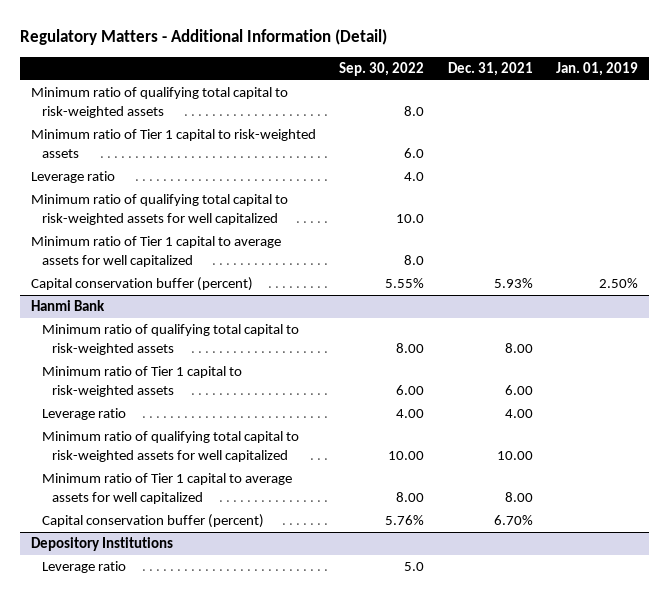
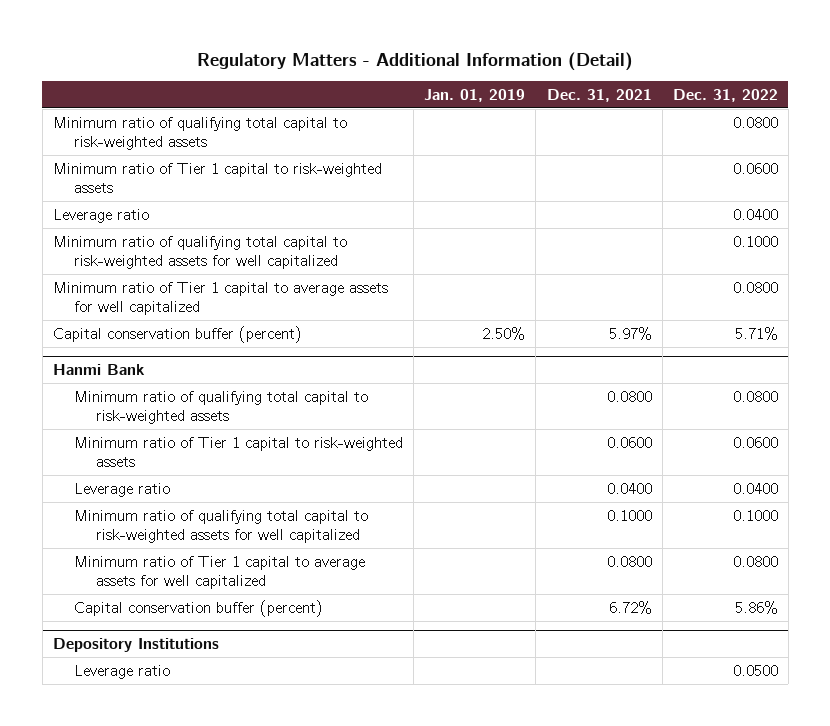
[339,61,425,76] Sep. 30, 2022 -> none
none -> [672,88,778,102] Dec. 31, 2022
[493,278,533,289] 5.93% -> [608,326,652,340] 5.97%
[504,342,533,353] 8.00 -> [606,390,652,402] 0.0800
[504,384,533,395] 6.00 -> [606,436,652,448] 0.0600
[504,409,533,419] 4.00 -> [606,482,652,494] 0.0400
[496,450,533,460] 10.00 -> [606,509,652,521] 0.1000
[504,491,533,502] 8.00 -> [606,555,652,567] 0.0800
[493,515,533,526] 6.70% -> [608,600,652,614] 6.72%

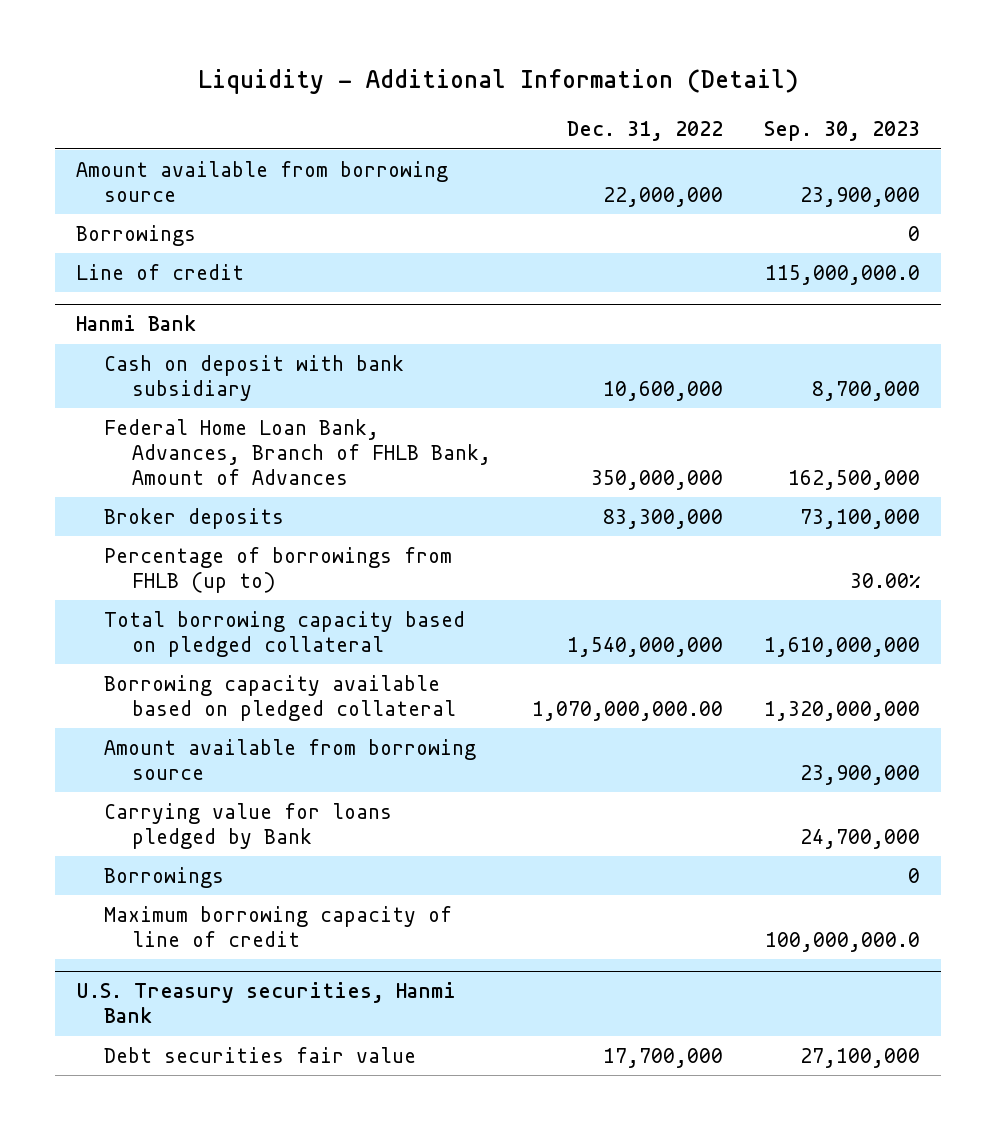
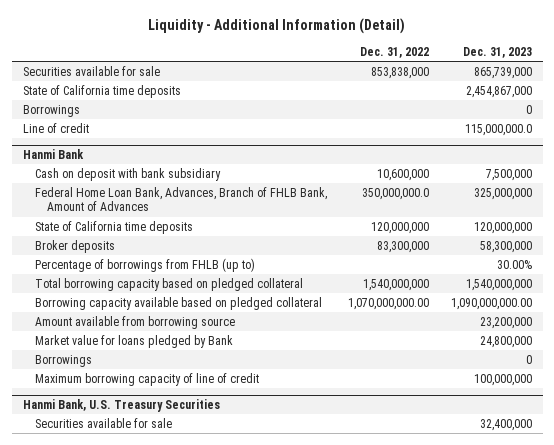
[764,121,921,142] Sep. 30, 2023 -> none
none -> [462,47,532,59] Dec. 31, 2023
[75,160,448,202] Amount available from borrowing source -> none
none -> [22,65,160,76] Securities available for sale
none -> [22,84,181,98] State of California time deposits
[591,469,724,490] 350,000,000 -> [362,187,430,200] 350,000,000.0
none -> [34,220,193,234] State of California time deposits
[104,802,393,849] Carrying value for loans pledged by Bank -> [34,334,233,348] Market value for loans pledged by Bank
[104,1046,417,1063] Debt securities fair value -> none
[75,982,456,1024] U.S. Treasury securities, Hanmi Bank -> [22,399,220,413] Hanmi Bank, U.S. Treasury Securities
none -> [34,417,172,428] Securities available for sale

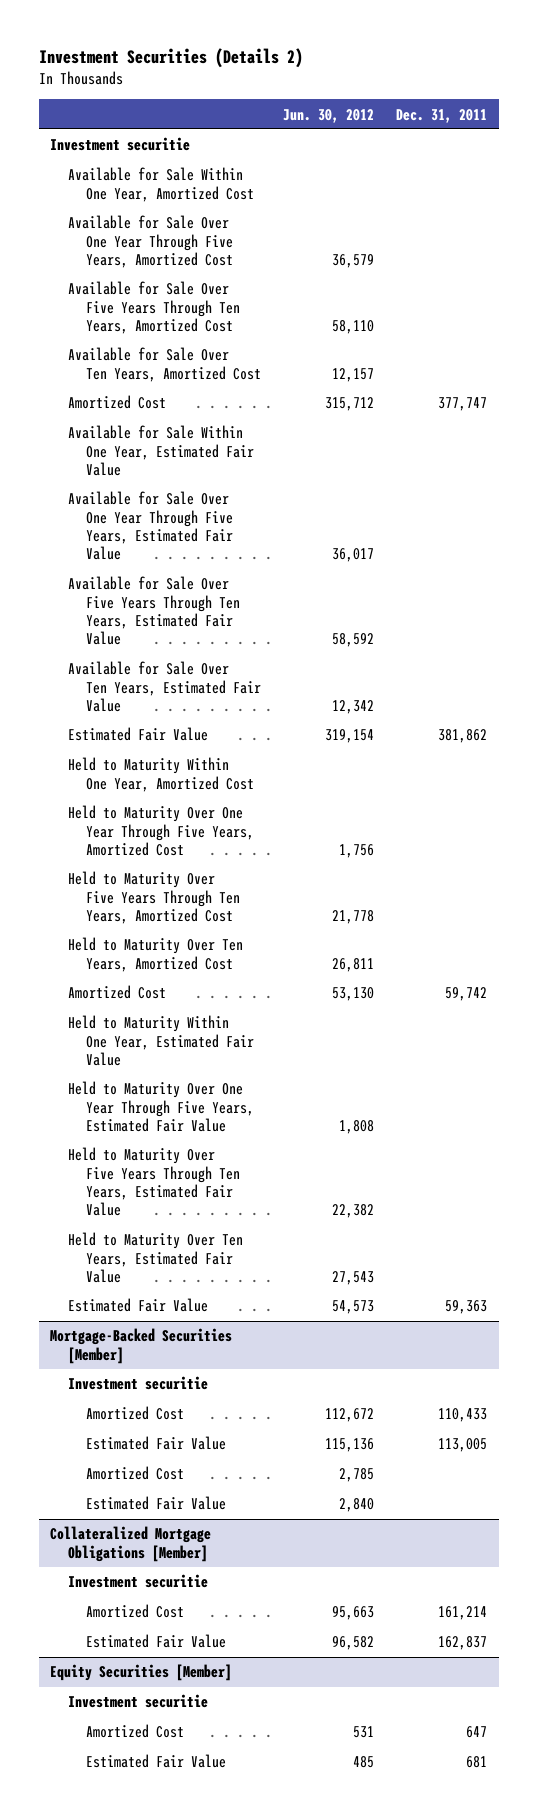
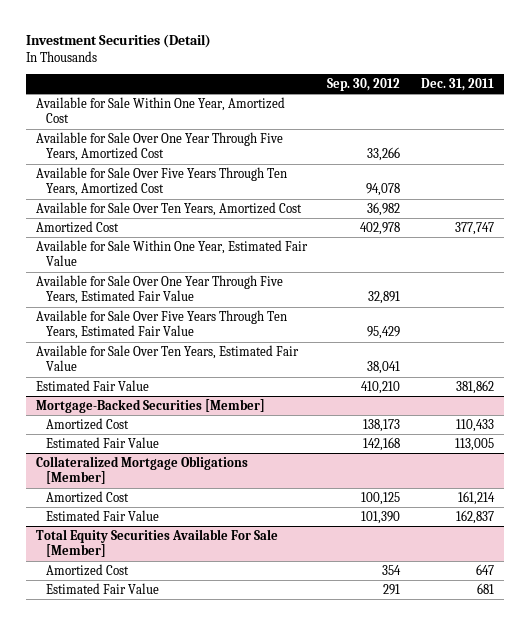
[38,47,303,68] Investment Securities (Details 2) -> [25,33,211,48] Investment Securities (Detail)
[283,108,375,123] Jun. 30, 2012 -> none
none -> [327,77,401,91] Sep. 30, 2012
[49,137,190,152] Investment securitie -> none
[67,757,255,792] Held to Maturity Within One Year, Amortized Cost -> none
[67,805,255,856] Held to Maturity Over One Year Through Five Years, Amortized Cost -> none
[67,871,241,924] Held to Maturity Over Five Years Through Ten Years, Amortized Cost -> none
[67,937,243,972] Held to Maturity Over Ten Years, Amortized Cost -> none
[67,985,166,1000] Amortized Cost -> none
[67,1015,255,1066] Held to Maturity Within One Year, Estimated Fair Value -> none
[67,1081,255,1132] Held to Maturity Over One Year Through Five Years, Estimated Fair Value -> none
[67,1147,241,1217] Held to Maturity Over Five Years Through Ten Years, Estimated Fair Value -> none
[67,1232,243,1283] Held to Maturity Over Ten Years, Estimated Fair Value -> none
[67,1298,208,1313] Estimated Fair Value -> none
[67,1376,208,1391] Investment securitie -> none
[86,1466,185,1481] Amortized Cost -> none
[86,1496,227,1511] Estimated Fair Value -> none
[67,1574,208,1589] Investment securitie -> none
[67,1694,208,1709] Investment securitie -> none
[49,1664,232,1682] Equity Securities [Member] -> [35,528,278,558] Total Equity Securities Available For Sale [Member]

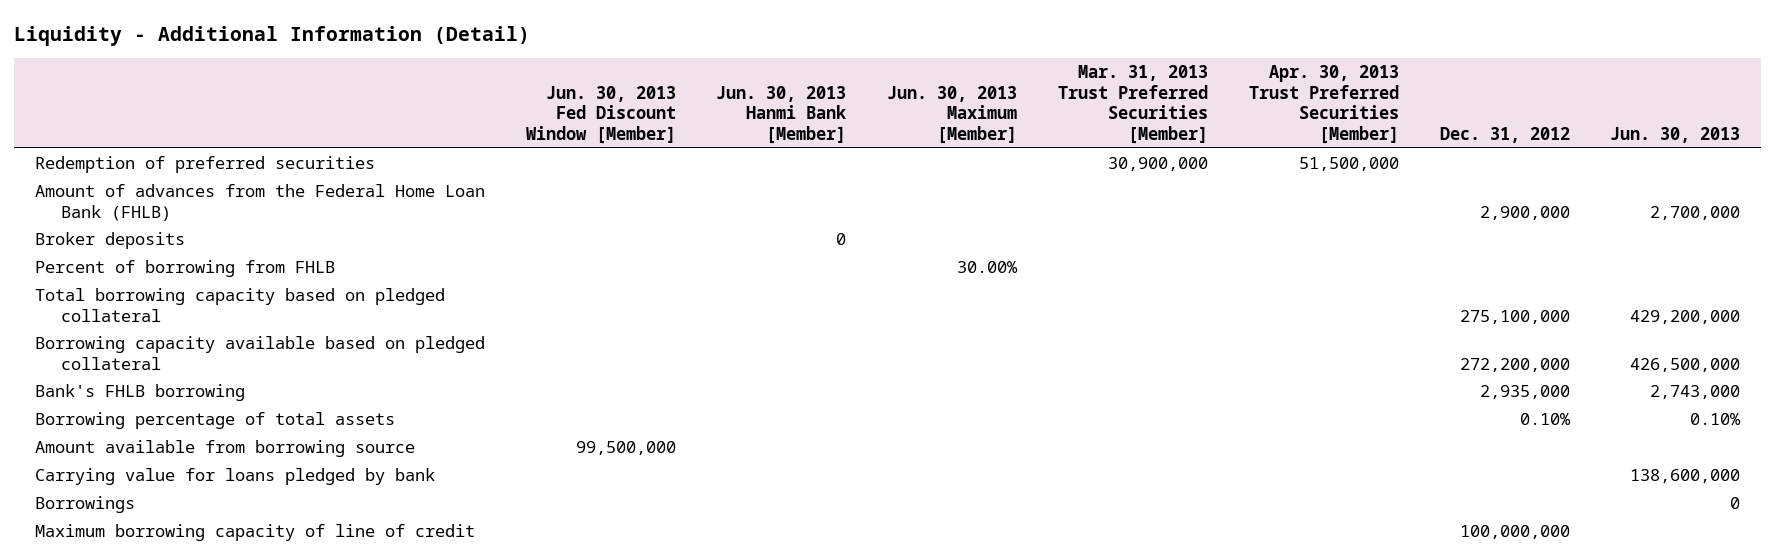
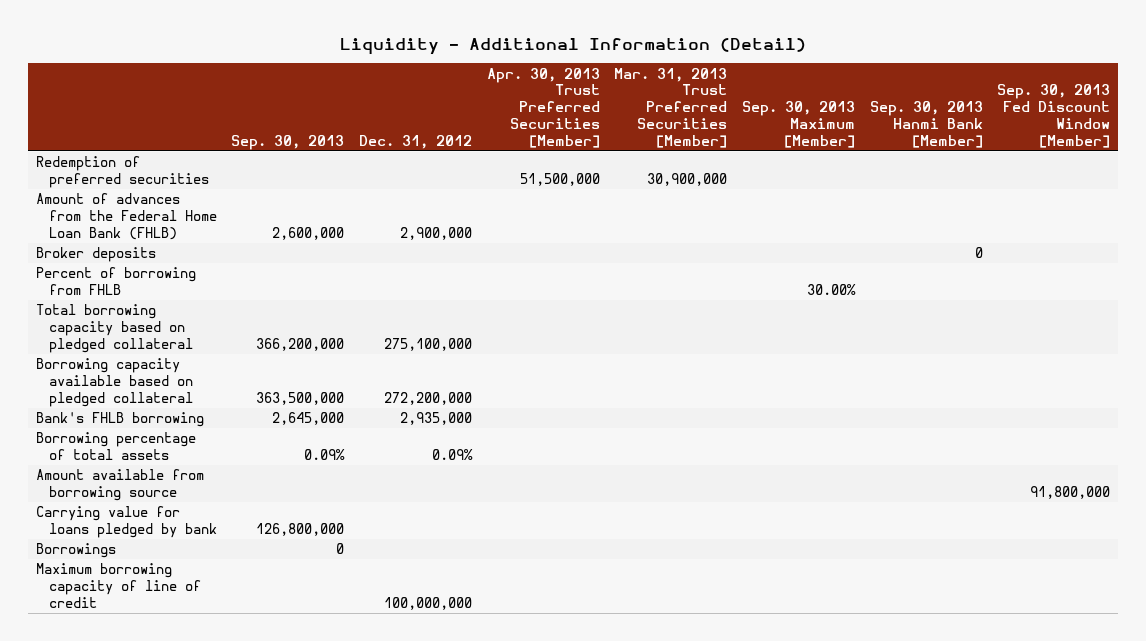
[525,85,676,144] Jun. 30, 2013 Fed Discount Window [Member] -> none
[716,85,847,144] Jun. 30, 2013 Hanmi Bank [Member] -> none
[887,85,1018,144] Jun. 30, 2013 Maximum [Member] -> none
[1610,126,1741,143] Jun. 30, 2013 -> none
none -> [231,134,345,150] Sep. 30, 2013
none -> [742,101,856,148] Sep. 30, 2013 Maximum [Member]
none -> [869,101,983,148] Sep. 30, 2013 Hanmi Bank [Member]
none -> [997,84,1111,148] Sep. 30, 2013 Fed Discount Window [Member]
[1519,413,1571,426] 0.10% -> [431,449,473,461] 0.09%

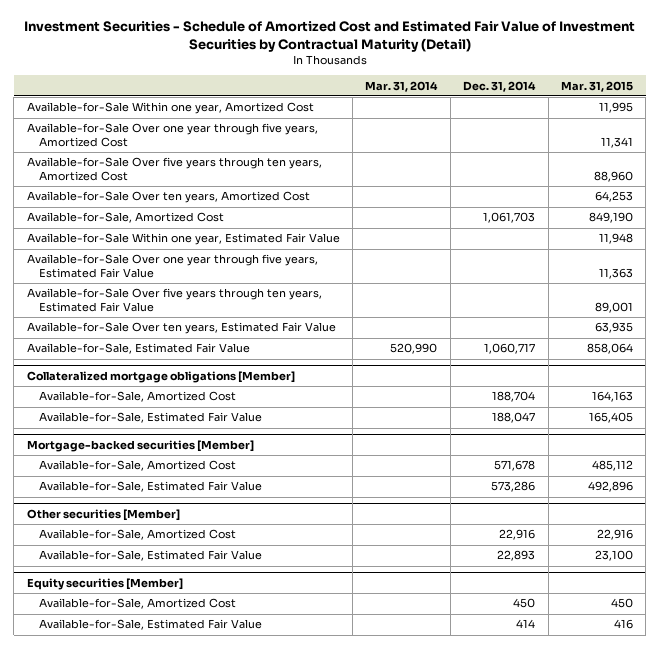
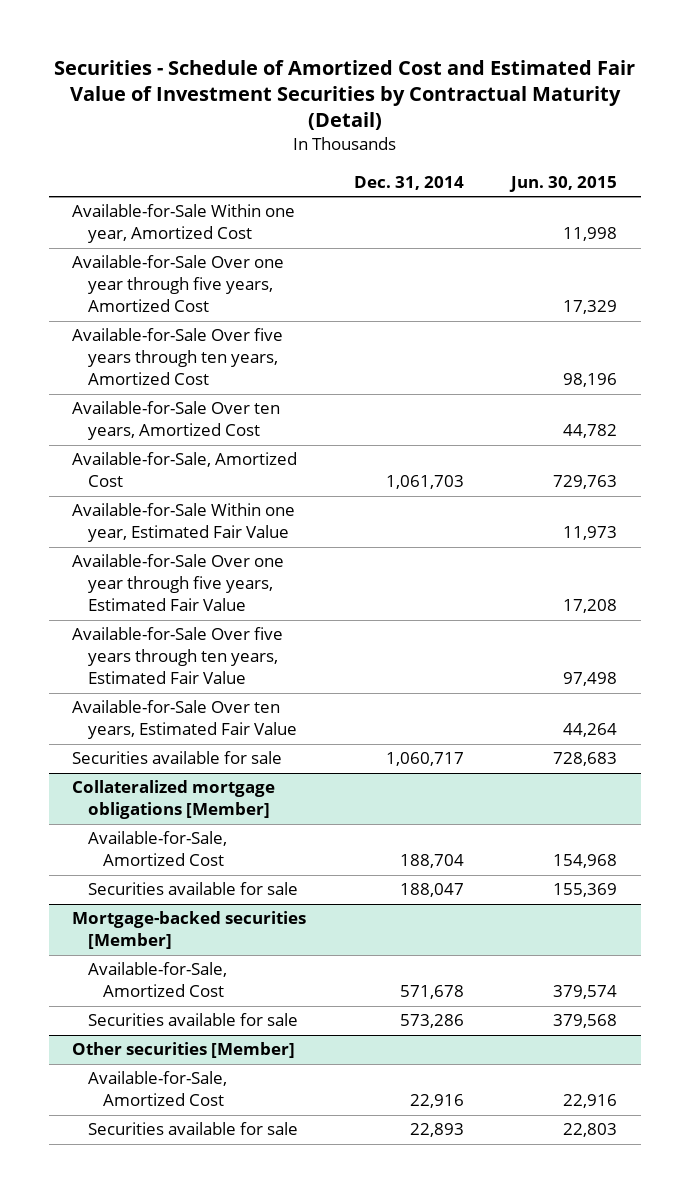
[23,21,635,52] Investment Securities - Schedule of Amortized Cost and Estimated Fair Value of Investment Securities by Contractual Maturity (Detail) -> [53,59,635,131] Securities - Schedule of Amortized Cost and Estimated Fair Value of Investment Securities by Contractual Maturity (Detail)
[365,80,439,92] Mar. 31, 2014 -> none
[561,80,634,92] Mar. 31, 2015 -> none
none -> [508,175,617,192] Jun. 30, 2015
[26,343,250,355] Available-for-Sale, Estimated Fair Value -> [72,751,283,765] Securities available for sale
[38,412,262,424] Available-for-Sale, Estimated Fair Value -> [87,882,298,896] Securities available for sale
[38,481,262,493] Available-for-Sale, Estimated Fair Value -> [87,1013,298,1027] Securities available for sale
[26,578,183,591] Equity securities [Member] -> none
[38,598,236,610] Available-for-Sale, Amortized Cost -> none
[38,619,262,631] Available-for-Sale, Estimated Fair Value -> none
[38,550,262,562] Available-for-Sale, Estimated Fair Value -> [87,1122,298,1136] Securities available for sale

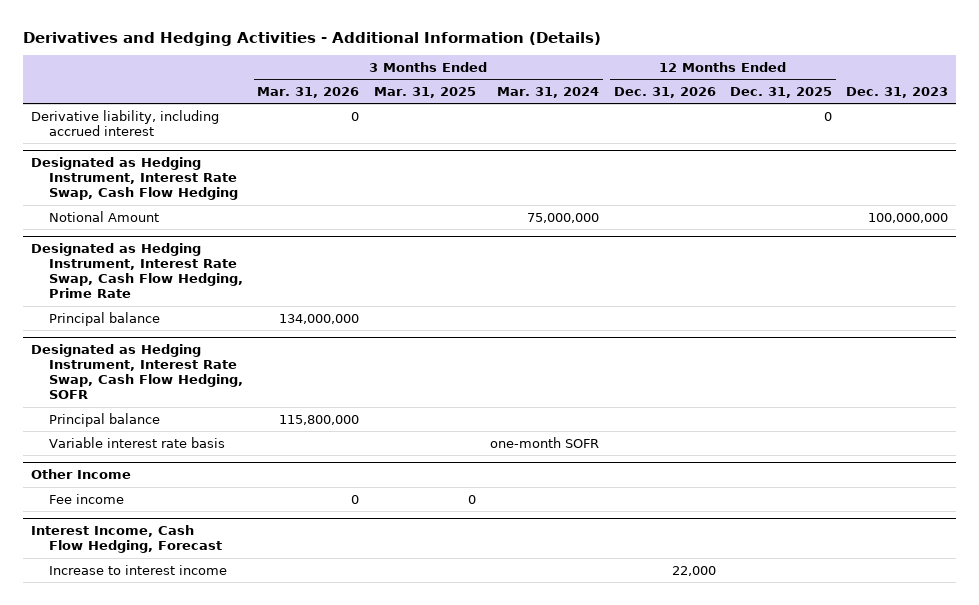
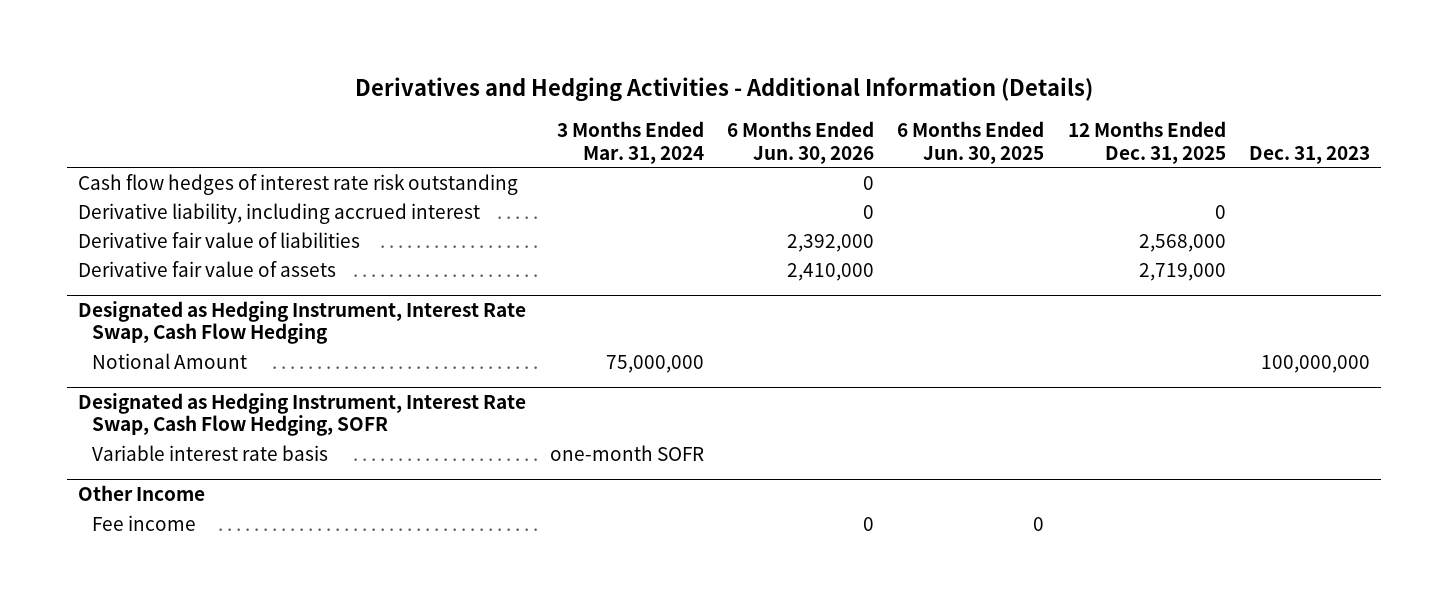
[257,87,360,99] Mar. 31, 2026 -> none
[373,87,476,99] Mar. 31, 2025 -> none
[613,87,716,99] Dec. 31, 2026 -> none
none -> [726,121,874,164] 6 Months Ended Jun. 30, 2026
none -> [897,121,1045,164] 6 Months Ended Jun. 30, 2025
none -> [78,173,519,195] Cash flow hedges of interest rate risk outstanding
none -> [78,231,361,248] Derivative fair value of liabilities
none -> [78,260,337,277] Derivative fair value of assets
[30,243,244,299] Designated as Hedging Instrument, Interest Rate Swap, Cash Flow Hedging, Prime Rate -> none
[49,311,161,326] Principal balance -> none
[49,412,161,427] Principal balance -> none
[30,525,223,554] Interest Income, Cash Flow Hedging, Forecast -> none
[49,564,228,575] Increase to interest income -> none

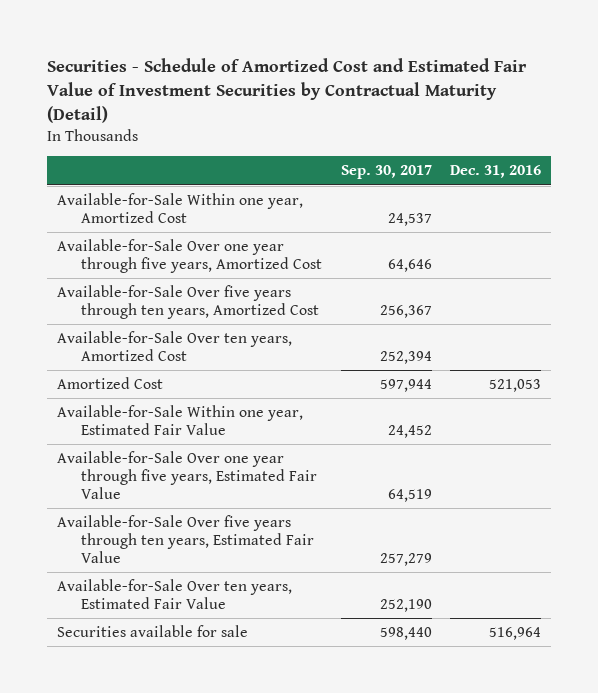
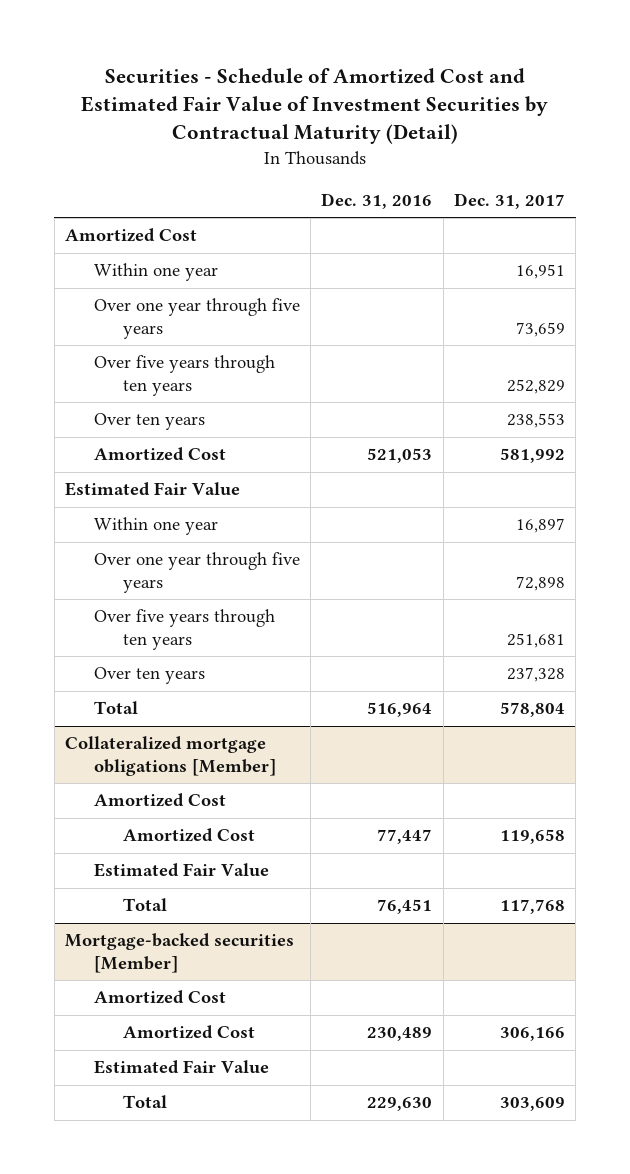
[340,165,432,180] Sep. 30, 2017 -> none
none -> [453,192,565,209] Dec. 31, 2017
none -> [65,228,198,243] Amortized Cost
[56,192,303,224] Available-for-Sale Within one year, Amortized Cost -> [93,263,218,282] Within one year
[56,238,323,274] Available-for-Sale Over one year through five years, Amortized Cost -> [93,298,300,339] Over one year through five years
[56,284,320,320] Available-for-Sale Over five years through ten years, Amortized Cost -> [93,355,275,396] Over five years through ten years
[56,330,292,362] Available-for-Sale Over ten years, Amortized Cost -> [93,413,205,431] Over ten years
none -> [65,482,241,497] Estimated Fair Value
[56,404,303,436] Available-for-Sale Within one year, Estimated Fair Value -> [93,517,218,536] Within one year
[56,450,318,500] Available-for-Sale Over one year through five years, Estimated Fair Value -> [93,552,300,593] Over one year through five years
[56,514,315,564] Available-for-Sale Over five years through ten years, Estimated Fair Value -> [93,609,275,650] Over five years through ten years
[56,578,292,610] Available-for-Sale Over ten years, Estimated Fair Value -> [93,667,205,685] Over ten years
[56,624,248,637] Securities available for sale -> [93,701,138,715] Total
none -> [65,736,276,776] Collateralized mortgage obligations [Member]
none -> [93,793,226,808] Amortized Cost
none -> [122,828,255,843] Amortized Cost
none -> [93,863,269,878] Estimated Fair Value
none -> [122,898,167,912] Total
none -> [65,933,295,973] Mortgage-backed securities [Member]
none -> [93,990,226,1005] Amortized Cost
none -> [122,1025,255,1040] Amortized Cost
none -> [93,1060,269,1075] Estimated Fair Value
none -> [122,1095,167,1109] Total

